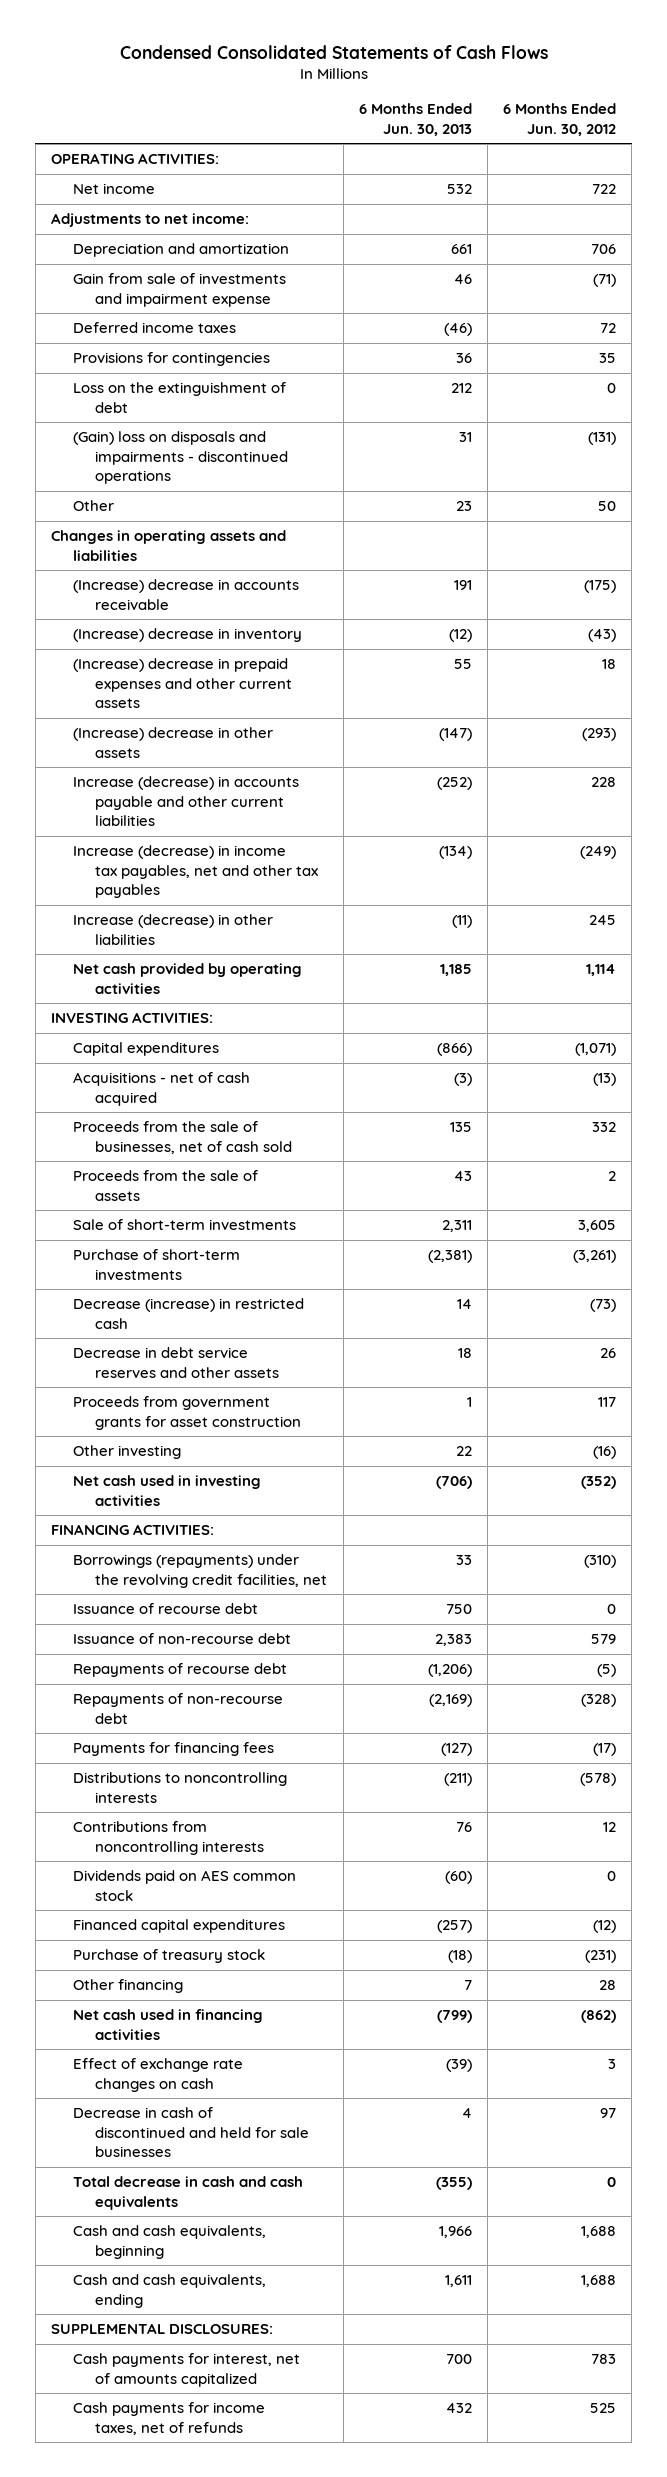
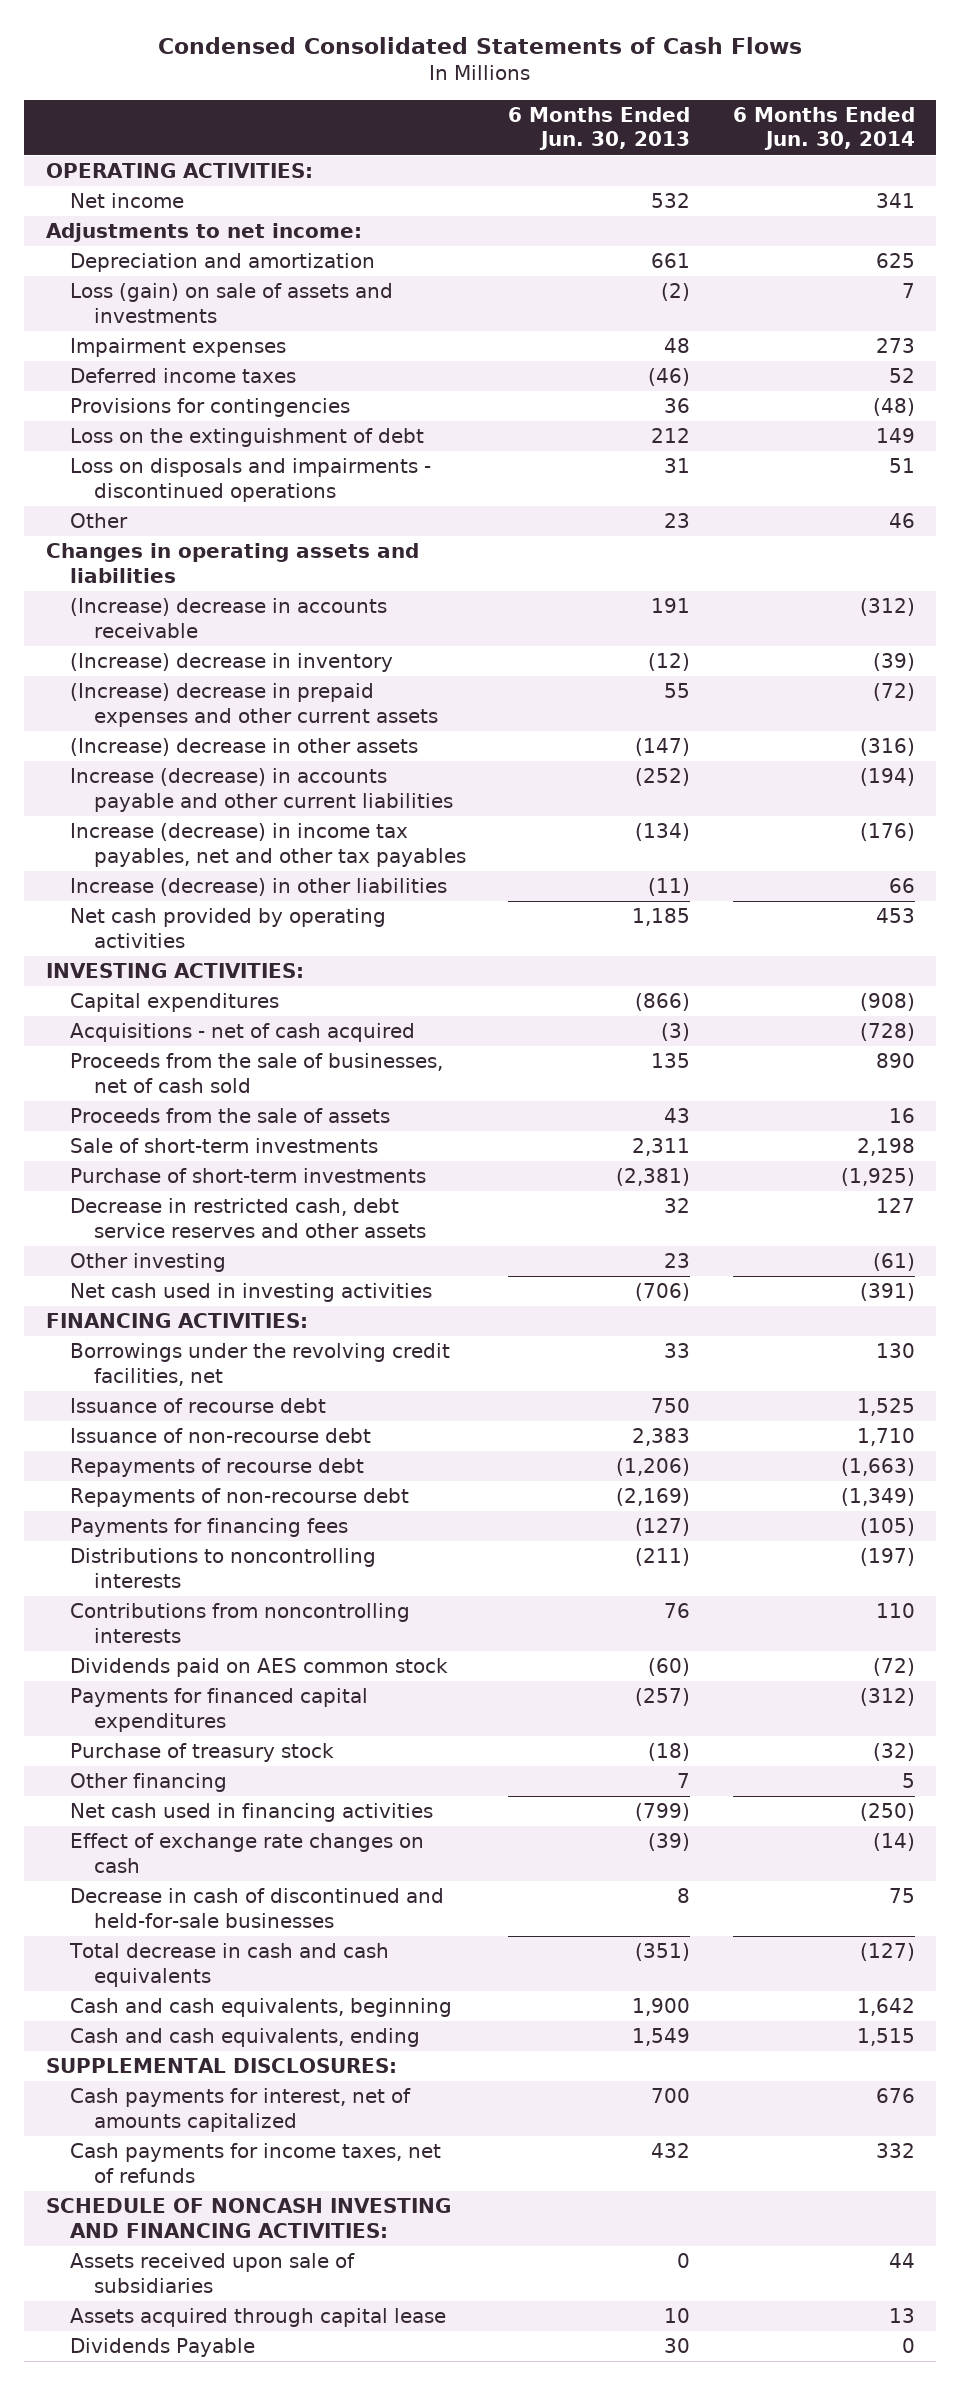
[503,103,617,136] 6 Months Ended Jun. 30, 2012 -> none
none -> [732,107,915,151] 6 Months Ended Jun. 30, 2014
[73,273,287,307] Gain from sale of investments and impairment expense -> [69,283,393,323] Loss (gain) on sale of assets and investments
[453,274,472,285] 46 -> [661,283,691,302] (2)
none -> [69,338,286,358] Impairment expenses
[73,431,289,484] (Gain) loss on disposals and impairments - discontinued operations -> [69,458,431,502] Loss on disposals and impairments - discontinued operations
[73,1347,280,1378] Decrease in debt service reserves and other assets -> none
[73,1396,302,1430] Proceeds from government grants for asset construction -> none
[73,1298,305,1329] Decrease (increase) in restricted cash -> [69,1198,426,1238] Decrease in restricted cash, debt service reserves and other assets
[456,1299,472,1310] 14 -> [664,1198,691,1214] 32
[455,1446,472,1457] 22 -> [664,1253,691,1269] 23
[73,1554,328,1588] Borrowings (repayments) under the revolving credit facilities, net -> [69,1343,450,1386] Borrowings under the revolving credit facilities, net
[73,1919,286,1934] Financed capital expenditures -> [69,1688,368,1732] Payments for financed capital expenditures
[73,2107,310,2157] Decrease in cash of discontinued and held for sale businesses -> [69,1888,444,1928] Decrease in cash of discontinued and held-for-sale businesses
[461,2108,472,2119] 4 -> [677,1888,691,1904] 8
[435,2177,472,2191] (355) -> [635,1943,691,1962] (351)
[438,2226,472,2239] 1,966 -> [632,1998,691,2017] 1,900
[444,2275,472,2288] 1,611 -> [632,2028,691,2047] 1,549
none -> [45,2198,451,2238] SCHEDULE OF NONCASH INVESTING AND FINANCING ACTIVITIES:
none -> [69,2253,355,2293] Assets received upon sale of subsidiaries
none -> [69,2308,446,2328] Assets acquired through capital lease
none -> [69,2338,255,2358] Dividends Payable

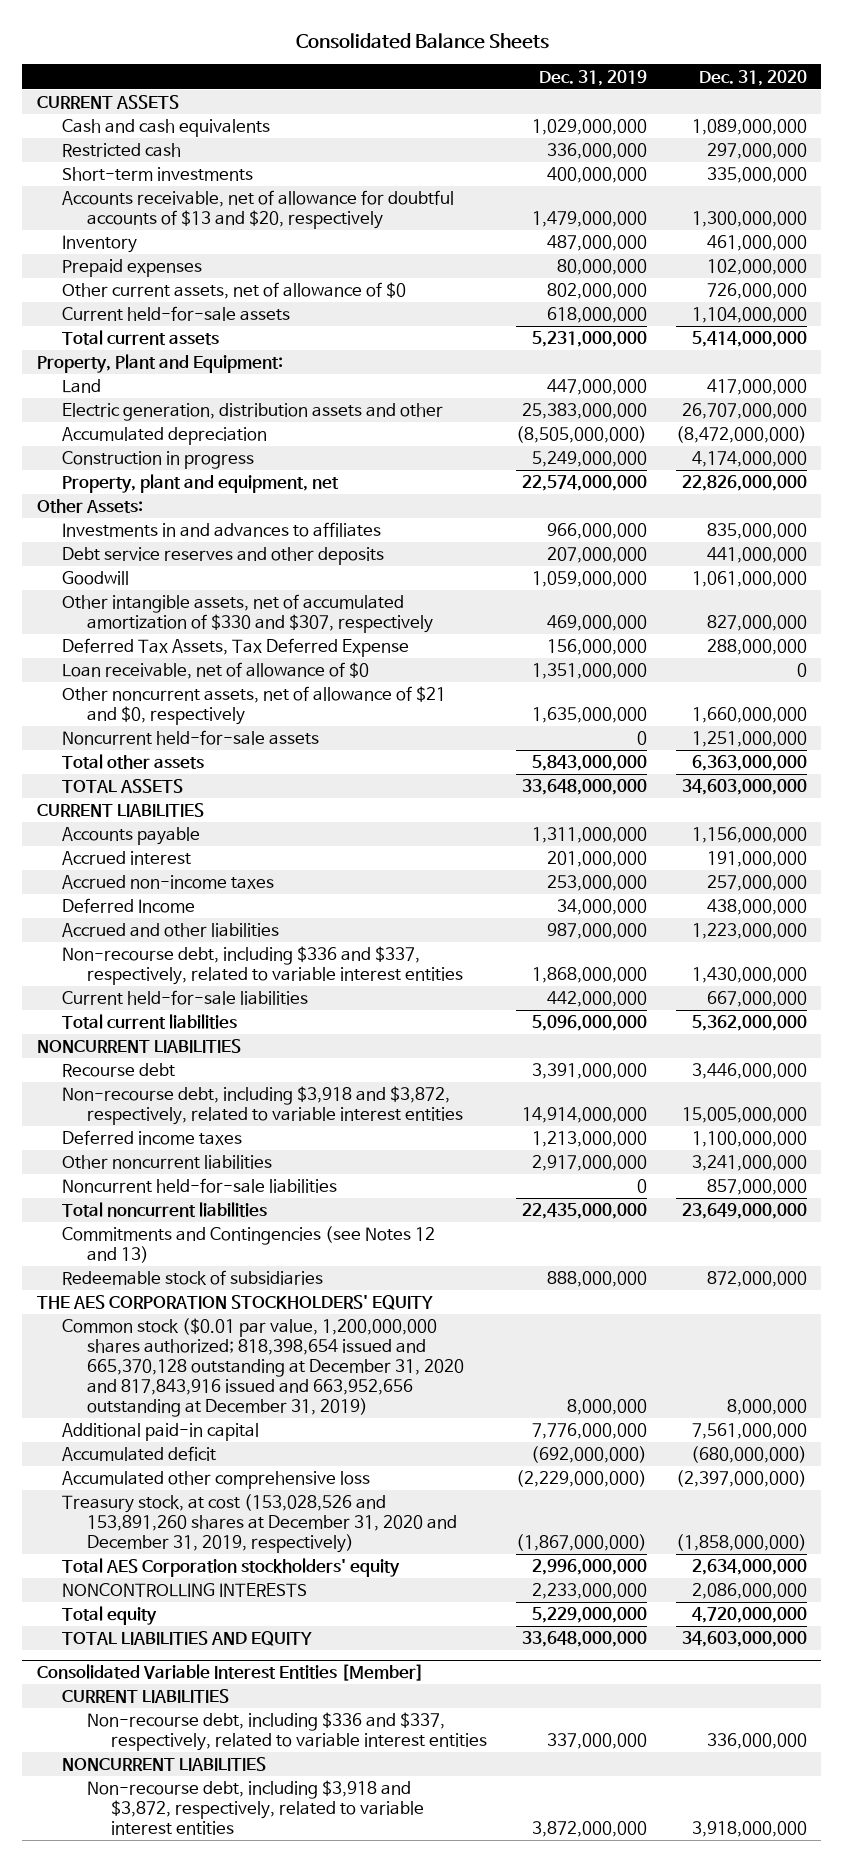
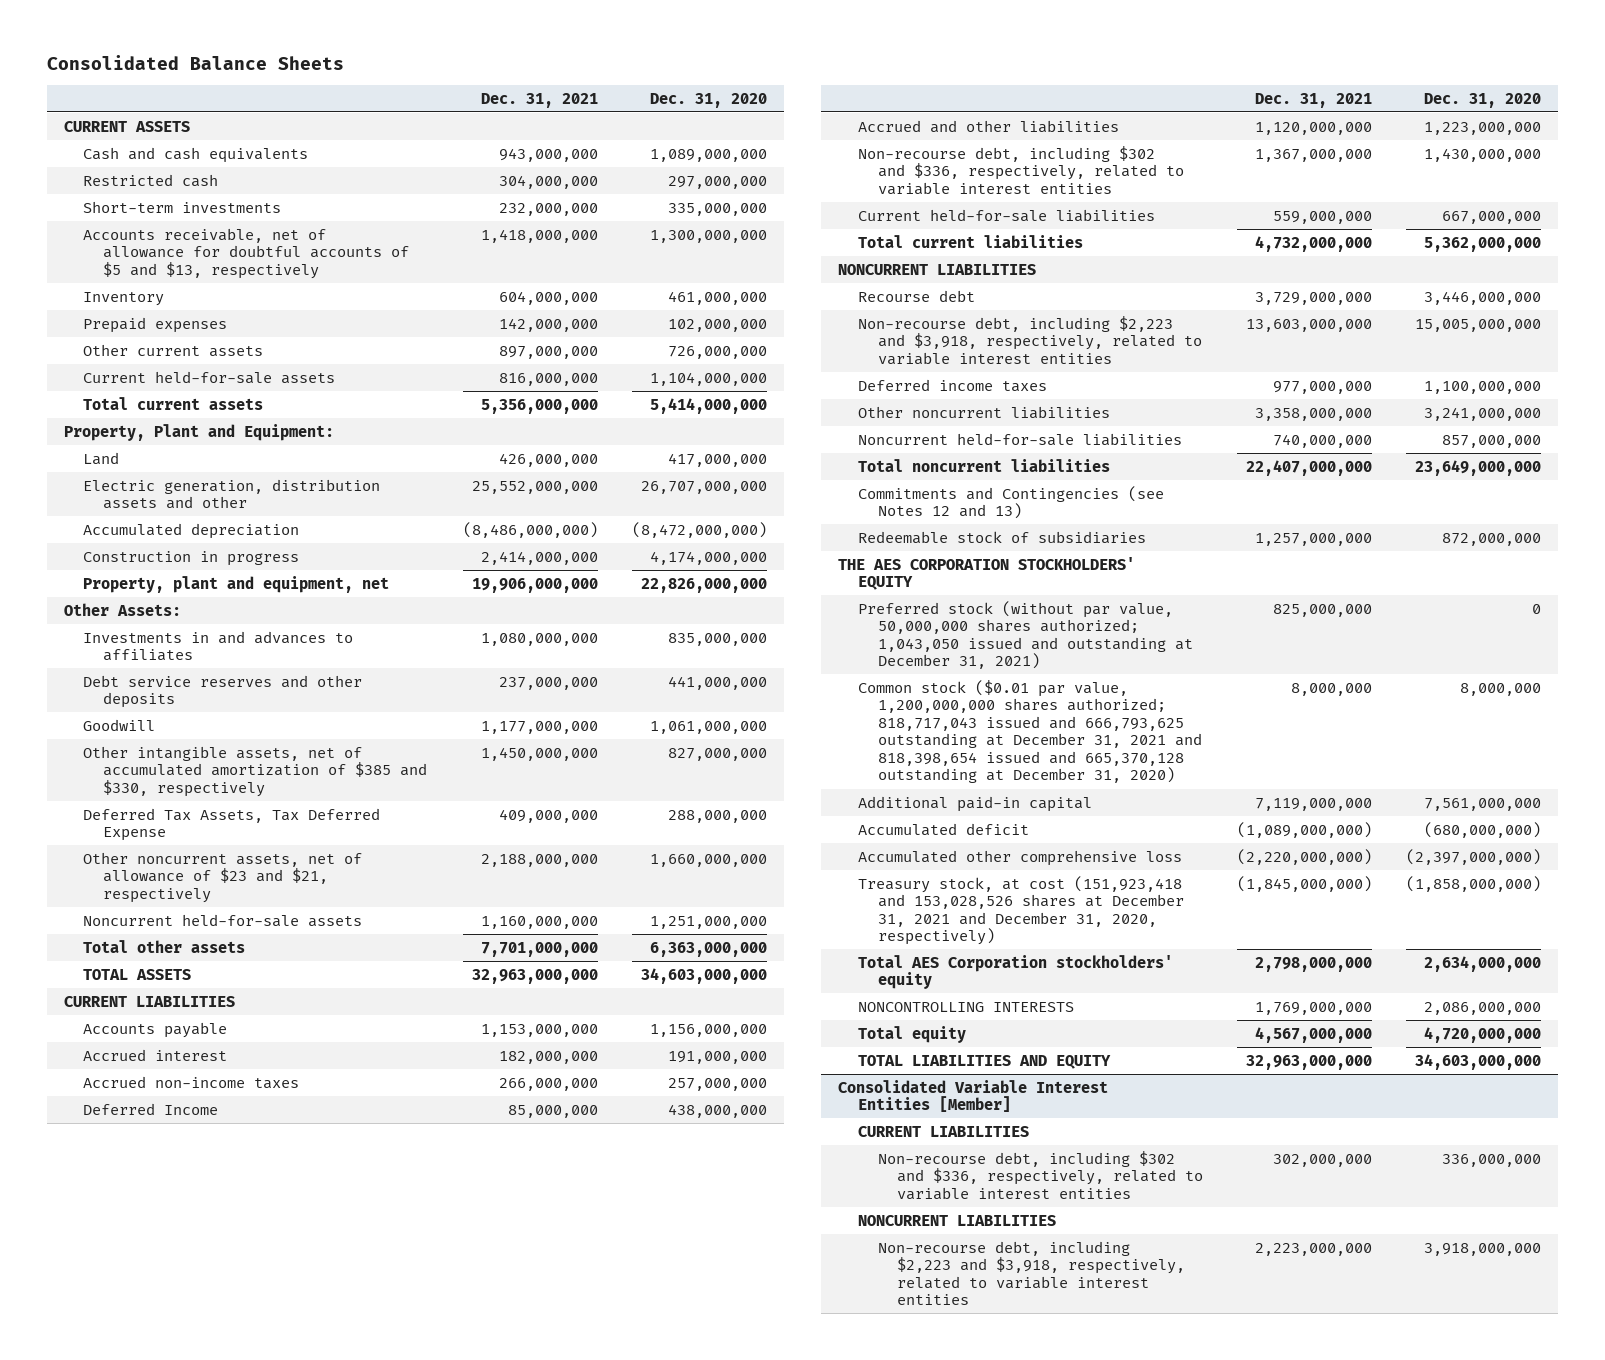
[539,69,648,86] Dec. 31, 2019 -> none
none -> [480,92,598,108] Dec. 31, 2021
[61,190,454,230] Accounts receivable, net of allowance for doubtful accounts of $13 and $20, respectively -> [83,227,409,279] Accounts receivable, net of allowance for doubtful accounts of $5 and $13, respectively
[61,282,406,300] Other current assets, net of allowance of $0 -> [83,343,264,357] Other current assets
[61,594,433,634] Other intangible assets, net of accumulated amortization of $330 and $307, respectively -> [83,745,427,797] Other intangible assets, net of accumulated amortization of $385 and $330, respectively
[61,662,369,680] Loan receivable, net of allowance of $0 -> none
[61,686,446,726] Other noncurrent assets, net of allowance of $21 and $0, respectively -> [83,851,363,903] Other noncurrent assets, net of allowance of $23 and $21, respectively
[61,946,463,986] Non-recourse debt, including $336 and $337, respectively, related to variable interest entities -> [857,145,1184,195] Non-recourse debt, including $302 and $336, respectively, related to variable interest entities
[61,1086,463,1126] Non-recourse debt, including $3,918 and $3,872, respectively, related to variable interest entities -> [857,315,1202,365] Non-recourse debt, including $2,223 and $3,918, respectively, related to variable interest entities
none -> [857,600,1193,670] Preferred stock (without par value, 50,000,000 shares authorized; 1,043,050 issued and outstanding at December 31, 2021)
[61,1318,464,1418] Common stock ($0.01 par value, 1,200,000,000 shares authorized; 818,398,654 issued and 665,370,128 outstanding at December 31, 2020 and 817,843,916 issued and 663,952,656 outstanding at December 31, 2019) -> [857,679,1202,784] Common stock ($0.01 par value, 1,200,000,000 shares authorized; 818,717,043 issued and 666,793,625 outstanding at December 31, 2021 and 818,398,654 issued and 665,370,128 outstanding at December 31, 2020)
[61,1494,457,1554] Treasury stock, at cost (153,028,526 and 153,891,260 shares at December 31, 2020 and December 31, 2019, respectively) -> [857,875,1184,946] Treasury stock, at cost (151,923,418 and 153,028,526 shares at December 31, 2021 and December 31, 2020, respectively)
[86,1712,488,1752] Non-recourse debt, including $336 and $337, respectively, related to variable interest entities -> [877,1150,1204,1200] Non-recourse debt, including $302 and $336, respectively, related to variable interest entities
[86,1780,425,1836] Non-recourse debt, including $3,918 and $3,872, respectively, related to variable interest entities -> [877,1240,1186,1306] Non-recourse debt, including $2,223 and $3,918, respectively, related to variable interest entities

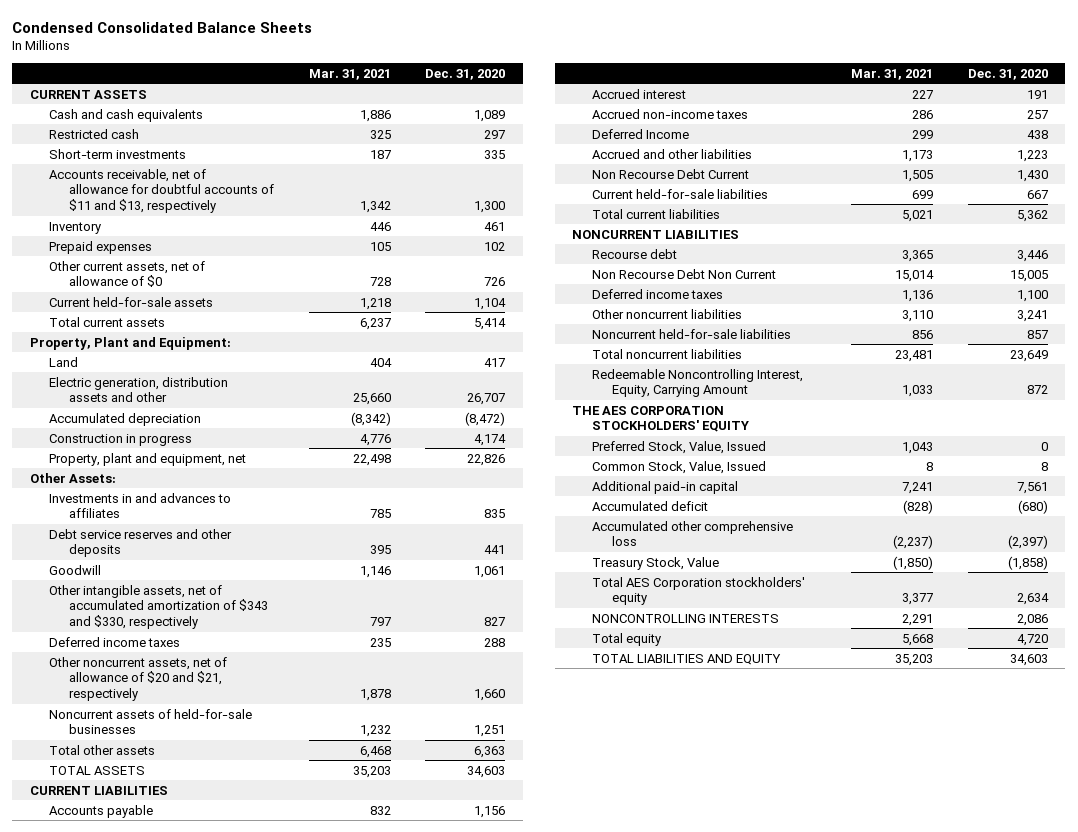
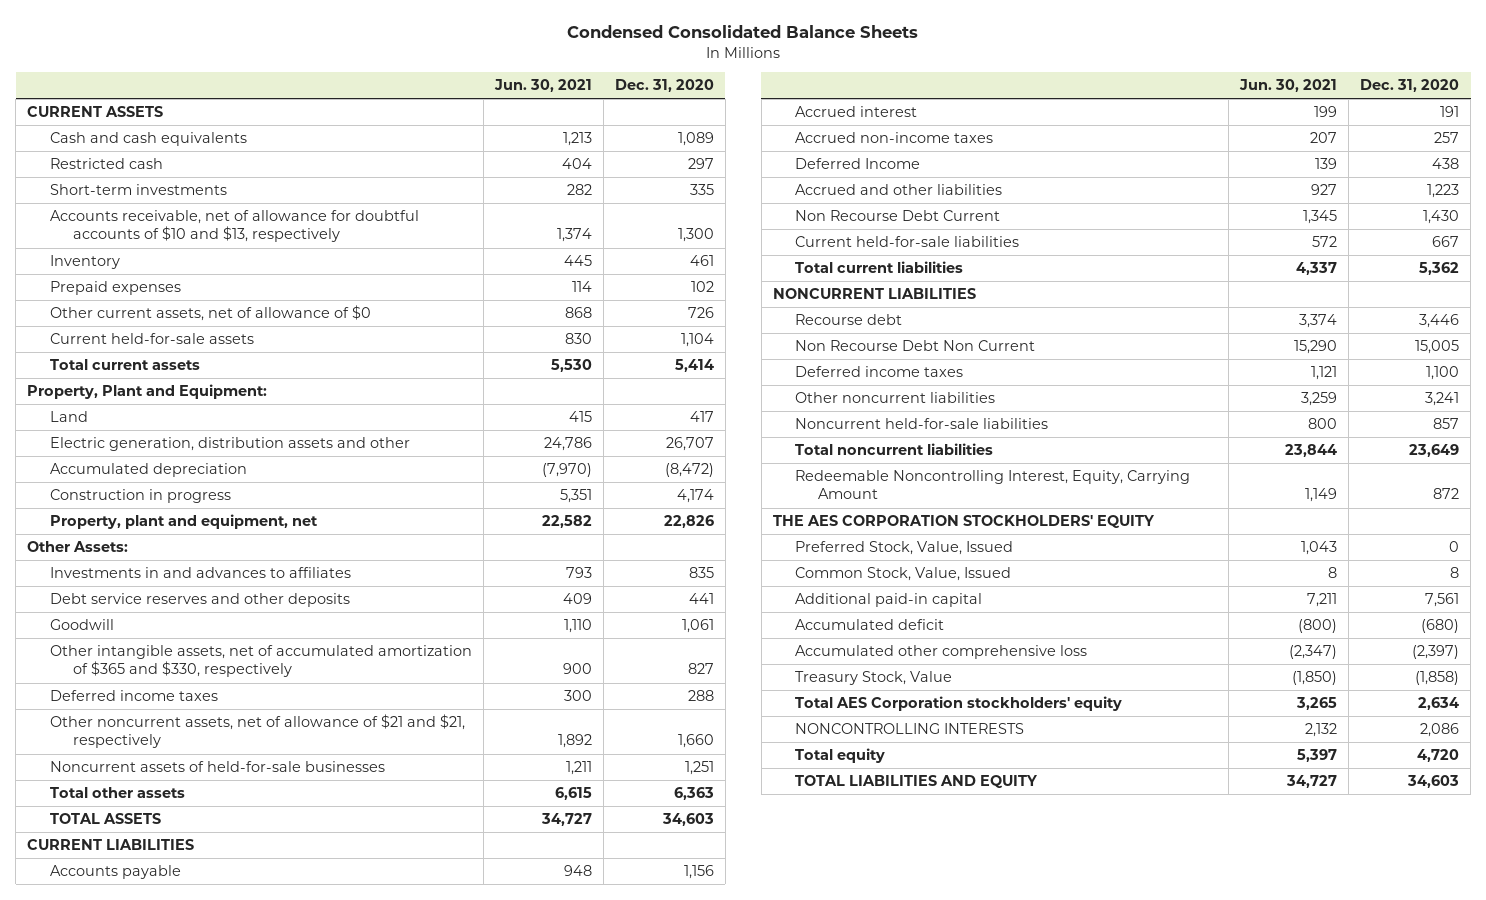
[308,68,391,80] Mar. 31, 2021 -> none
none -> [493,79,592,93] Jun. 30, 2021
[49,168,275,214] Accounts receivable, net of allowance for doubtful accounts of $11 and $13, respectively -> [49,210,419,243] Accounts receivable, net of allowance for doubtful accounts of $10 and $13, respectively
[49,584,269,630] Other intangible assets, net of accumulated amortization of $343 and $330, respectively -> [49,645,472,678] Other intangible assets, net of accumulated amortization of $365 and $330, respectively
[49,656,228,702] Other noncurrent assets, net of allowance of $20 and $21, respectively -> [49,714,465,749] Other noncurrent assets, net of allowance of $21 and $21, respectively

